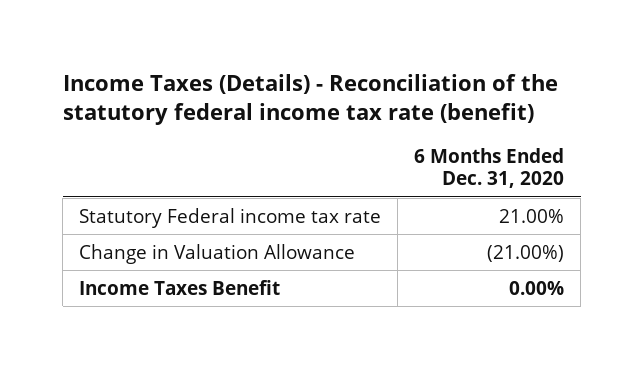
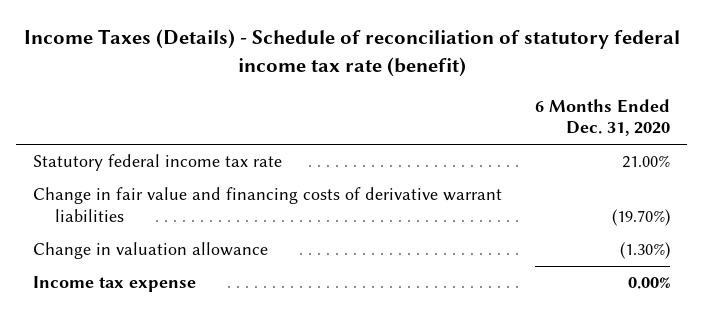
[62,74,558,126] Income Taxes (Details) - Reconciliation of the statutory federal income tax rate (benefit) -> [23,28,680,77] Income Taxes (Details) - Schedule of reconciliation of statutory federal income tax rate (benefit)
[79,207,382,228] Statutory Federal income tax rate -> [32,154,282,172] Statutory federal income tax rate
none -> [32,187,502,223] Change in fair value and financing costs of derivative warrant liabilities
[79,243,356,264] Change in Valuation Allowance -> [32,242,268,260] Change in valuation allowance
[487,244,565,262] (21.00%) -> [620,242,671,260] (1.30%)
[79,279,281,295] Income Taxes Benefit -> [32,276,196,293] Income tax expense

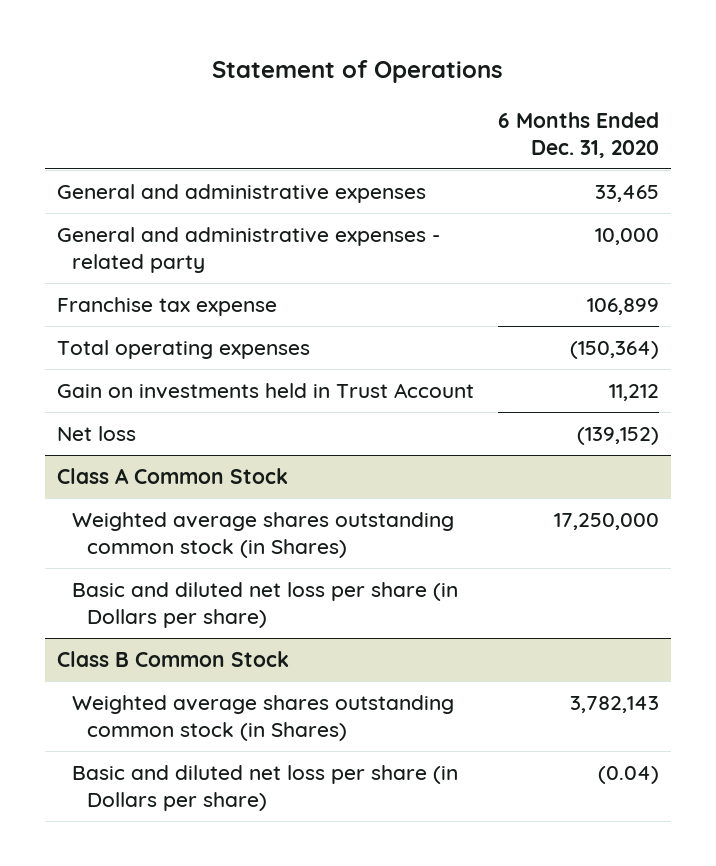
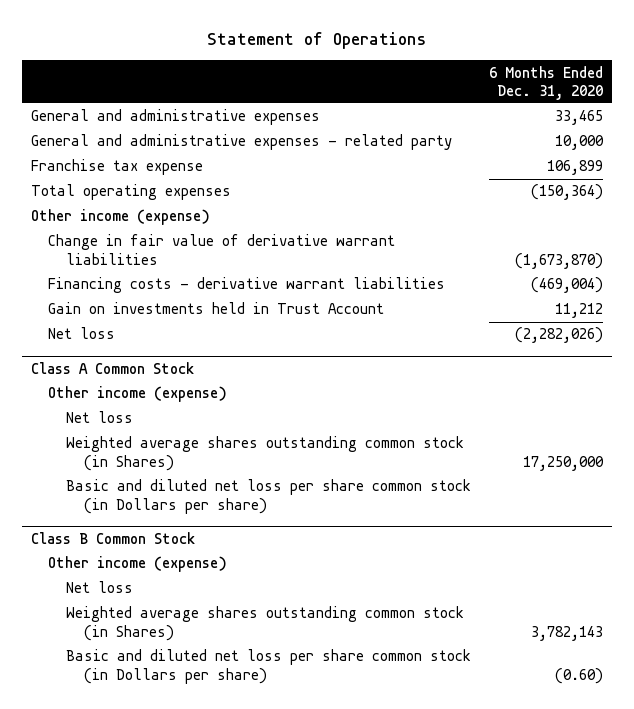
none -> [30,209,210,226] Other income (expense)
none -> [48,234,396,265] Change in fair value of derivative warrant liabilities
none -> [48,277,446,294] Financing costs - derivative warrant liabilities
[576,427,659,446] (139,152) -> [515,327,604,344] (2,282,026)
none -> [48,386,228,403] Other income (expense)
none -> [66,411,134,424] Net loss
[72,582,459,628] Basic and diluted net loss per share (in Dollars per share) -> [66,479,472,514] Basic and diluted net loss per share common stock (in Dollars per share)
none -> [48,556,228,573] Other income (expense)
none -> [66,581,134,594] Net loss
[72,765,459,811] Basic and diluted net loss per share (in Dollars per share) -> [66,649,472,684] Basic and diluted net loss per share common stock (in Dollars per share)
[597,766,659,785] (0.04) -> [555,667,604,684] (0.60)

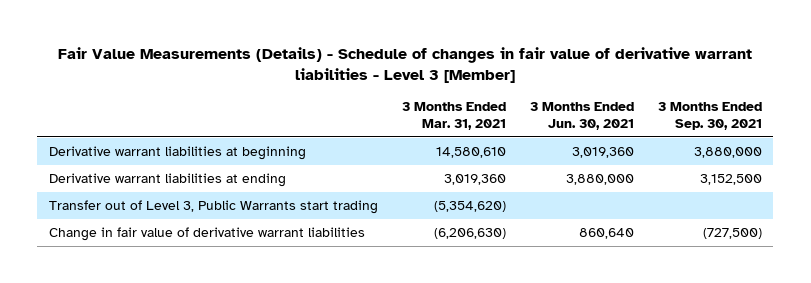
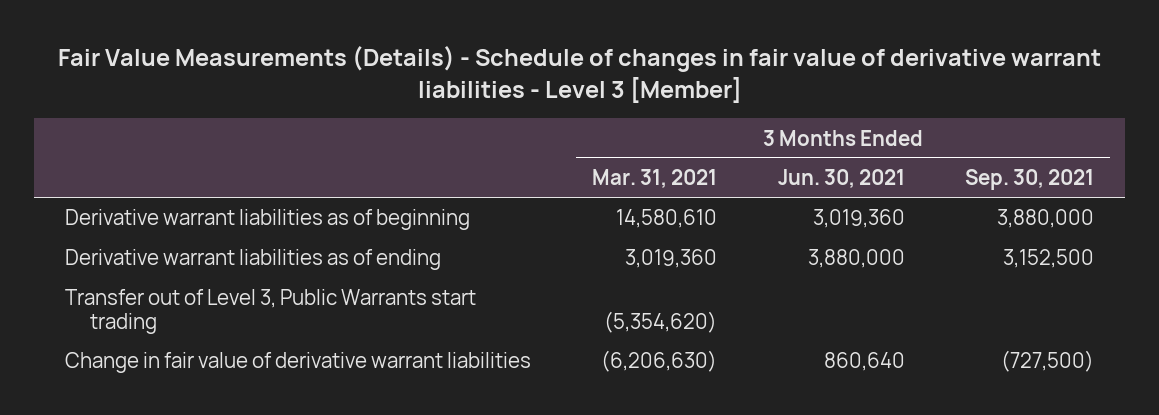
[49,145,307,160] Derivative warrant liabilities at beginning -> [64,209,470,231] Derivative warrant liabilities as of beginning
[49,172,287,187] Derivative warrant liabilities at ending -> [64,249,441,271] Derivative warrant liabilities as of ending

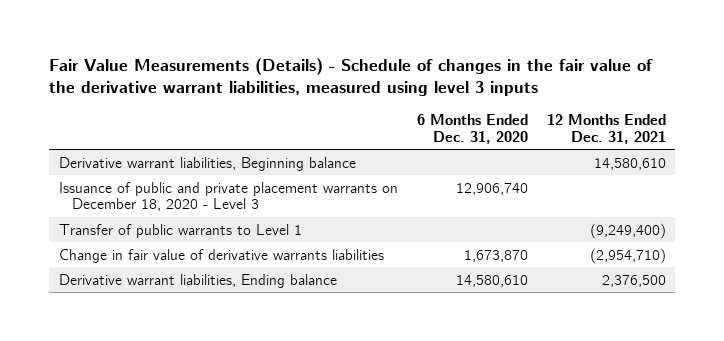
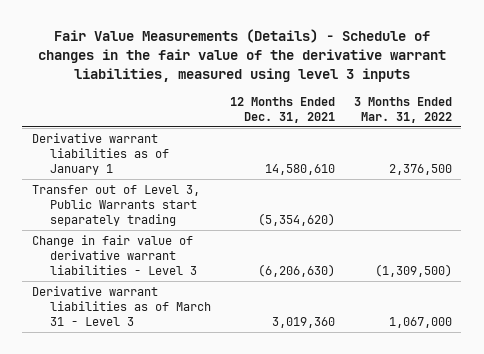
[416,114,528,144] 6 Months Ended Dec. 31, 2020 -> none
none -> [353,96,452,123] 3 Months Ended Mar. 31, 2022
[58,181,398,212] Issuance of public and private placement warrants on December 18, 2020 - Level 3 -> none
[58,273,337,288] Derivative warrant liabilities, Ending balance -> none
[58,156,356,171] Derivative warrant liabilities, Beginning balance -> [31,132,169,176] Derivative warrant liabilities as of January 1
[58,223,302,238] Transfer of public warrants to Level 1 -> [31,184,200,227] Transfer out of Level 3, Public Warrants start separately trading
[589,222,666,239] (9,249,400) -> [257,213,335,227] (5,354,620)
[58,248,384,263] Change in fair value of derivative warrants liabilities -> [31,234,197,276] Change in fair value of derivative warrant liabilities - Level 3
[589,247,666,264] (2,954,710) -> [257,264,335,278] (6,206,630)
none -> [31,285,211,327] Derivative warrant liabilities as of March 31 - Level 3

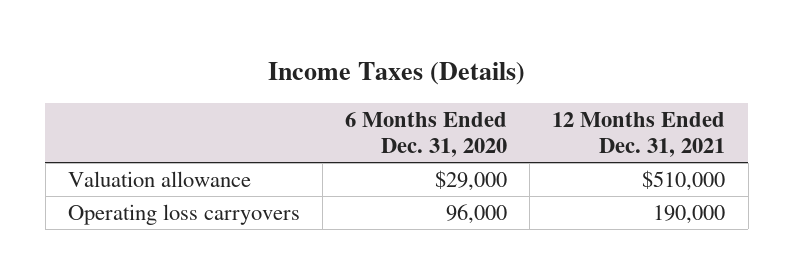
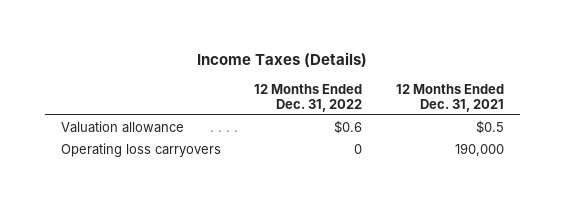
[345,111,508,158] 6 Months Ended Dec. 31, 2020 -> none
none -> [254,83,363,112] 12 Months Ended Dec. 31, 2022
[642,169,726,191] $510,000 -> [475,119,504,134] $0.5

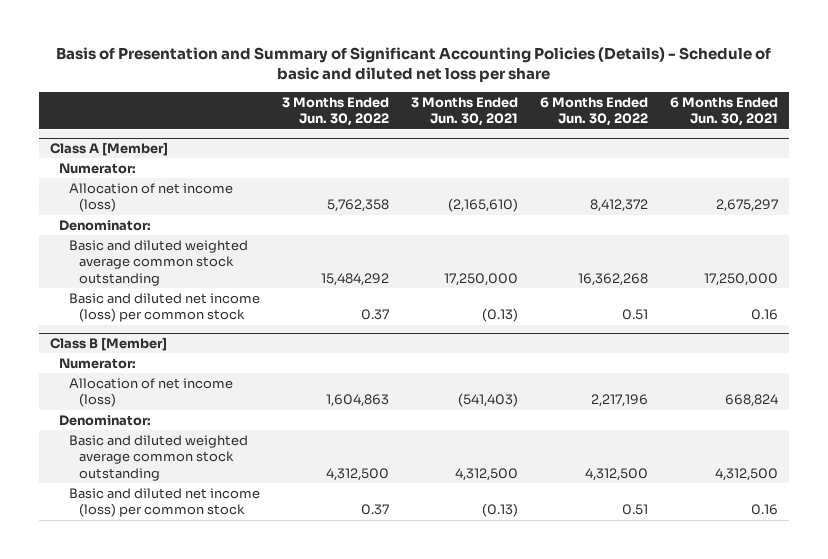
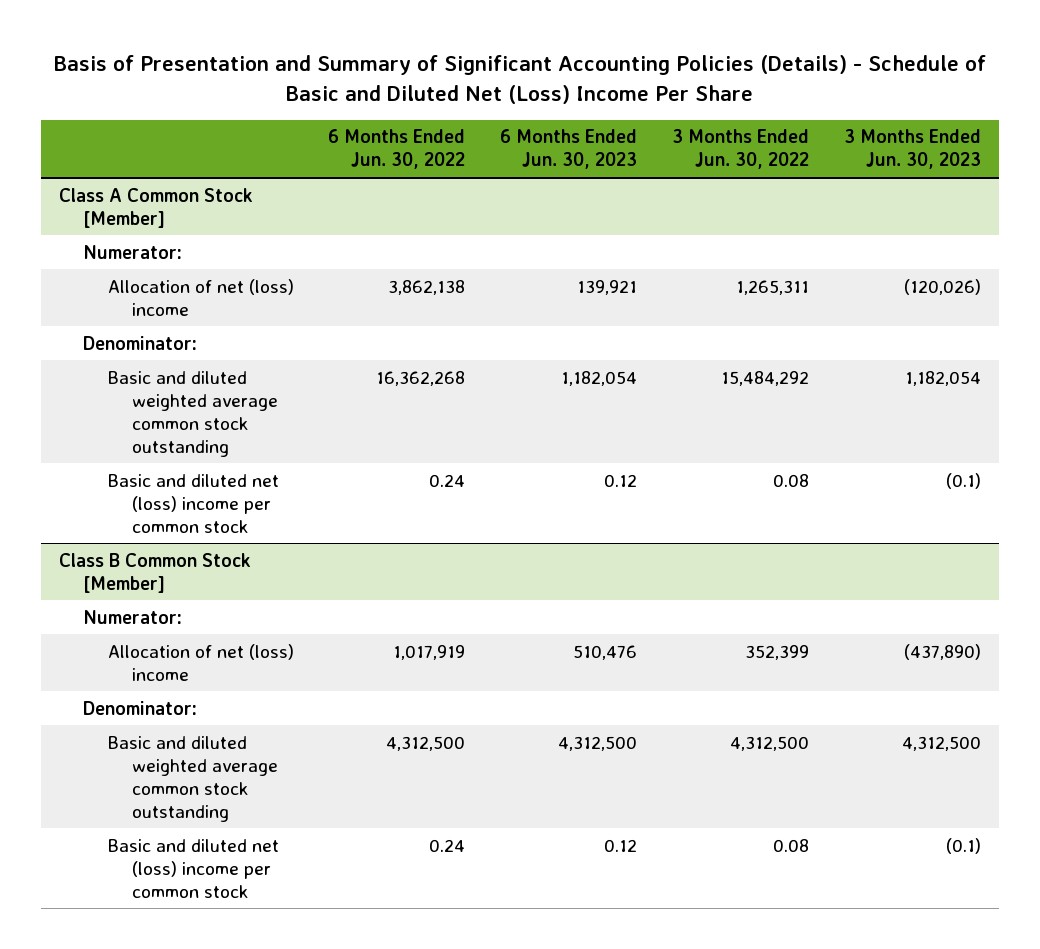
[55,46,771,83] Basis of Presentation and Summary of Significant Accounting Policies (Details) - Schedule of basic and diluted net loss per share -> [53,54,986,104] Basis of Presentation and Summary of Significant Accounting Policies (Details) - Schedule of Basic and Diluted Net (Loss) Income Per Share
[411,96,519,127] 3 Months Ended Jun. 30, 2021 -> none
[669,96,778,127] 6 Months Ended Jun. 30, 2021 -> none
none -> [500,129,638,170] 6 Months Ended Jun. 30, 2023
none -> [844,129,982,170] 3 Months Ended Jun. 30, 2023
[49,142,168,157] Class A [Member] -> [58,187,253,228] Class A Common Stock [Member]
[69,182,234,213] Allocation of net income (loss) -> [107,278,294,316] Allocation of net (loss) income
[327,199,390,213] 5,762,358 -> [736,279,810,295] 1,265,311
[589,199,648,213] 8,412,372 -> [388,279,466,295] 3,862,138
[69,292,261,323] Basic and diluted net income (loss) per common stock -> [107,473,279,533] Basic and diluted net (loss) income per common stock
[361,309,390,321] 0.37 -> [773,473,810,487] 0.08
[621,309,648,321] 0.51 -> [429,473,466,487] 0.24
[49,337,167,352] Class B [Member] -> [58,552,251,593] Class B Common Stock [Member]
[69,377,234,408] Allocation of net income (loss) -> [107,643,294,681] Allocation of net (loss) income
[326,394,390,408] 1,604,863 -> [745,644,810,660] 352,399
[590,394,648,408] 2,217,196 -> [393,644,466,660] 1,017,919
[69,487,261,518] Basic and diluted net income (loss) per common stock -> [107,838,279,898] Basic and diluted net (loss) income per common stock
[361,504,390,516] 0.37 -> [773,838,810,852] 0.08
[621,504,648,516] 0.51 -> [429,838,466,852] 0.24

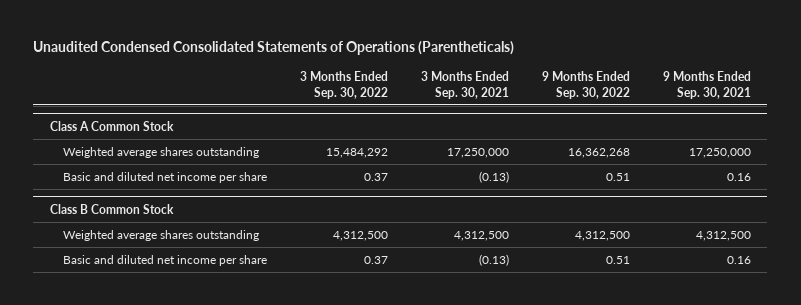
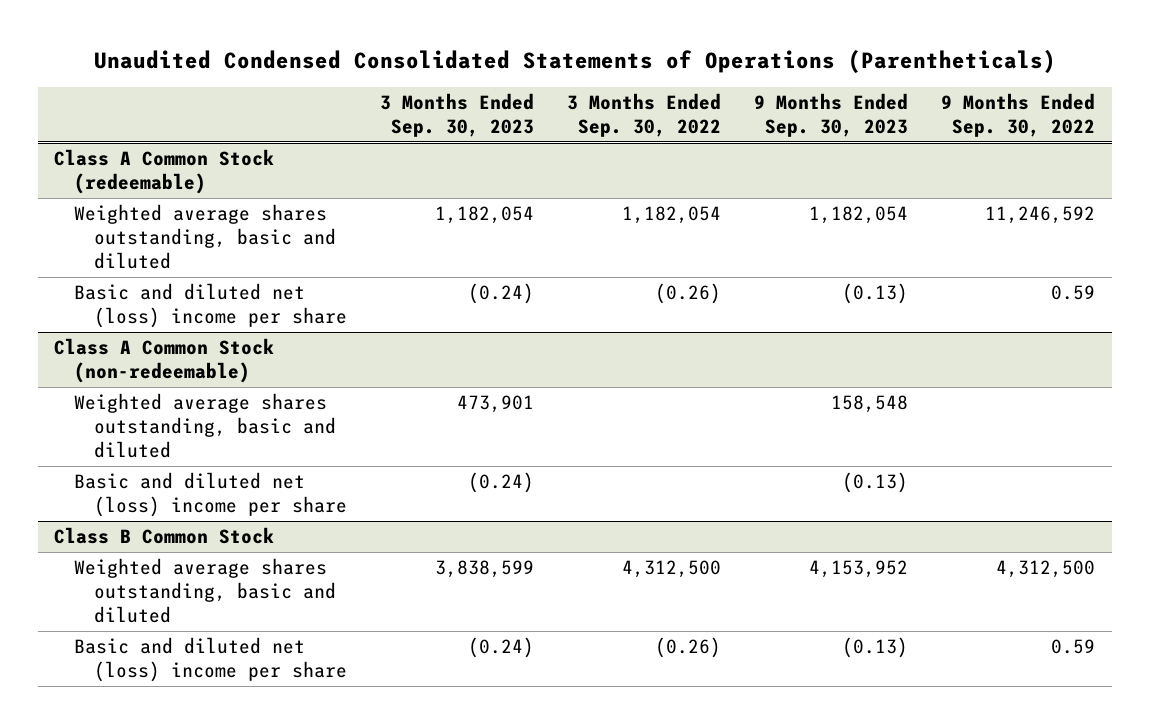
[421,71,510,99] 3 Months Ended Sep. 30, 2021 -> none
[662,71,751,99] 9 Months Ended Sep. 30, 2021 -> none
none -> [380,92,535,137] 3 Months Ended Sep. 30, 2023
none -> [754,92,909,137] 9 Months Ended Sep. 30, 2023
[49,120,174,131] Class A Common Stock -> [54,149,275,195] Class A Common Stock (redeemable)
[63,146,260,158] Weighted average shares outstanding -> [74,204,337,270] Weighted average shares outstanding, basic and diluted
[326,147,389,158] 15,484,292 -> [622,206,722,225] 1,182,054
[567,147,630,158] 16,362,268 -> [985,206,1096,225] 11,246,592
[63,171,268,183] Basic and diluted net income per share -> [74,283,348,329] Basic and diluted net (loss) income per share
[364,172,389,181] 0.37 -> [655,283,722,305] (0.26)
[605,172,630,181] 0.51 -> [1051,285,1096,301] 0.59
none -> [54,338,275,384] Class A Common Stock (non-redeemable)
none -> [74,393,337,459] Weighted average shares outstanding, basic and diluted
none -> [74,472,348,518] Basic and diluted net (loss) income per share
[63,229,260,241] Weighted average shares outstanding -> [74,558,337,624] Weighted average shares outstanding, basic and diluted
[63,254,268,266] Basic and diluted net income per share -> [74,637,348,683] Basic and diluted net (loss) income per share
[364,255,389,264] 0.37 -> [655,637,722,659] (0.26)
[605,255,630,264] 0.51 -> [1051,639,1096,655] 0.59

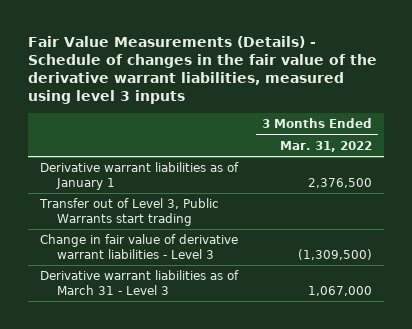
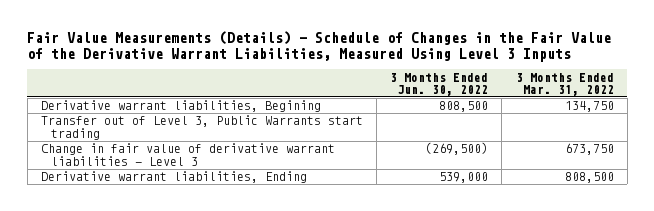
[28,35,378,105] Fair Value Measurements (Details) - Schedule of changes in the fair value of the derivative warrant liabilities, measured using level 3 inputs -> [27,31,612,63] Fair Value Measurements (Details) - Schedule of Changes in the Fair Value of the Derivative Warrant Liabilities, Measured Using Level 3 Inputs
none -> [390,72,489,96] 3 Months Ended Jun. 30, 2022
[40,162,240,190] Derivative warrant liabilities as of January 1 -> none
none -> [40,100,321,113] Derivative warrant liabilities, Begining
[297,248,372,260] (1,309,500) -> [564,143,614,156] 673,750
[40,270,240,295] Derivative warrant liabilities as of March 31 - Level 3 -> [40,171,307,184] Derivative warrant liabilities, Ending
[307,285,372,296] 1,067,000 -> [564,172,614,184] 808,500

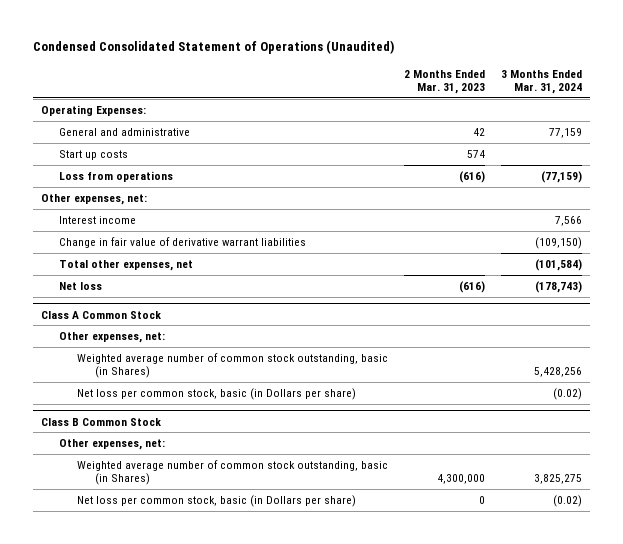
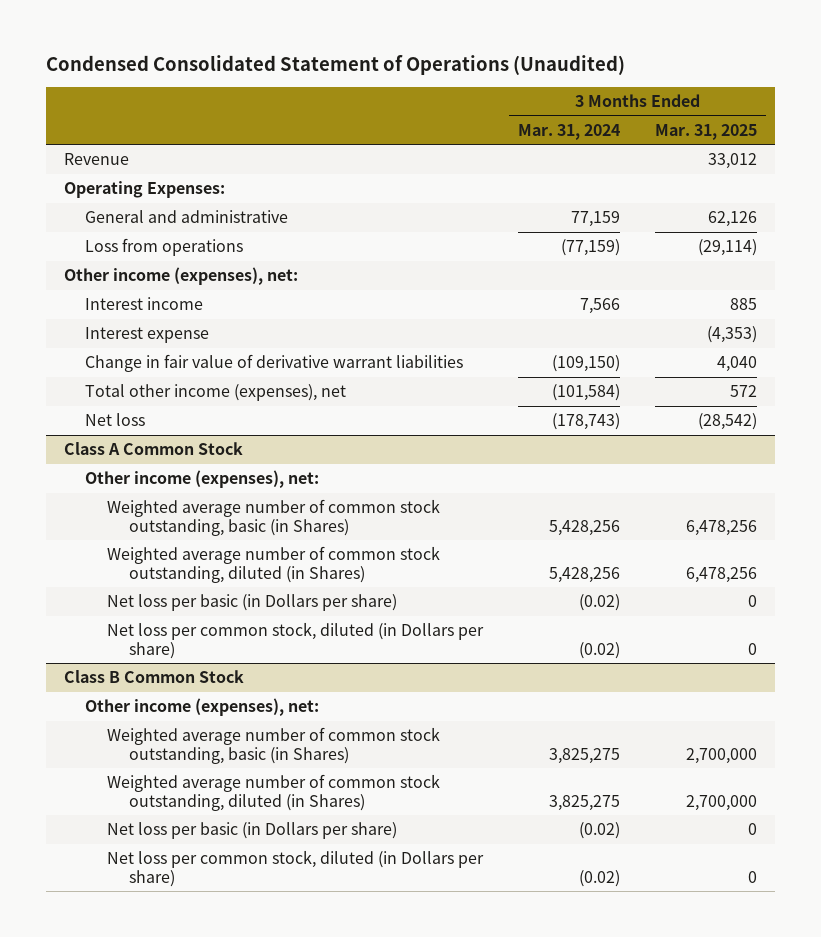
[403,69,485,95] 2 Months Ended Mar. 31, 2023 -> none
none -> [655,123,758,140] Mar. 31, 2025
none -> [63,153,129,166] Revenue
[59,149,129,160] Start up costs -> none
[41,193,148,205] Other expenses, net: -> [63,267,298,286] Other income (expenses), net:
none -> [85,327,210,344] Interest expense
[59,259,194,271] Total other expenses, net -> [85,384,347,402] Total other income (expenses), net
[59,331,166,343] Other expenses, net: -> [85,470,320,489] Other income (expenses), net:
none -> [107,546,441,583] Weighted average number of common stock outstanding, diluted (in Shares)
[76,387,356,400] Net loss per common stock, basic (in Dollars per share) -> [107,594,398,612] Net loss per basic (in Dollars per share)
none -> [107,622,485,659] Net loss per common stock, diluted (in Dollars per share)
[59,438,166,450] Other expenses, net: -> [85,698,320,717] Other income (expenses), net:
none -> [107,774,441,811] Weighted average number of common stock outstanding, diluted (in Shares)
[76,494,356,507] Net loss per common stock, basic (in Dollars per share) -> [107,822,398,840] Net loss per basic (in Dollars per share)
none -> [107,850,485,887] Net loss per common stock, diluted (in Dollars per share)

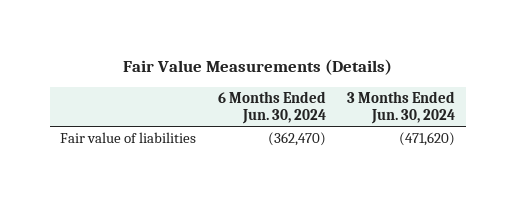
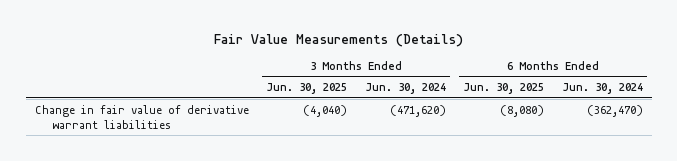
none -> [266,83,348,95] Jun. 30, 2025
none -> [463,83,545,95] Jun. 30, 2025
[60,131,197,143] Fair value of liabilities -> [34,104,249,129] Change in fair value of derivative warrant liabilities

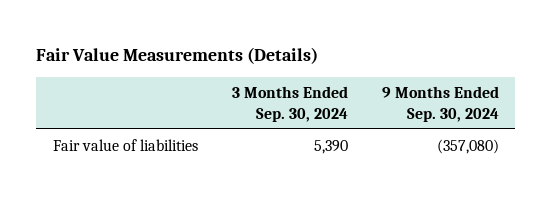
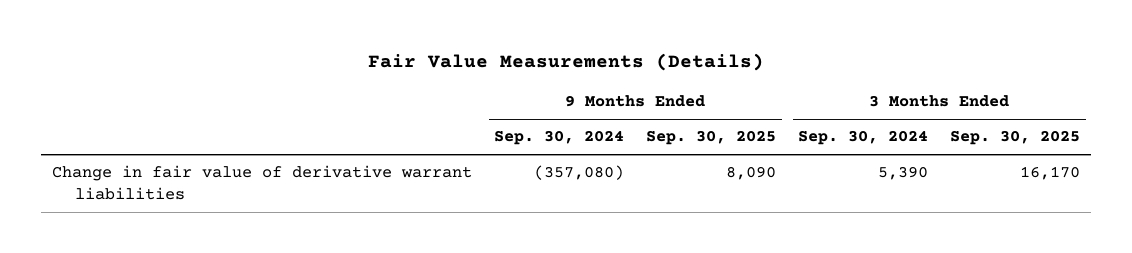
none -> [646,130,777,146] Sep. 30, 2025
none -> [950,130,1081,146] Sep. 30, 2025
[53,139,199,152] Fair value of liabilities -> [52,165,473,200] Change in fair value of derivative warrant liabilities

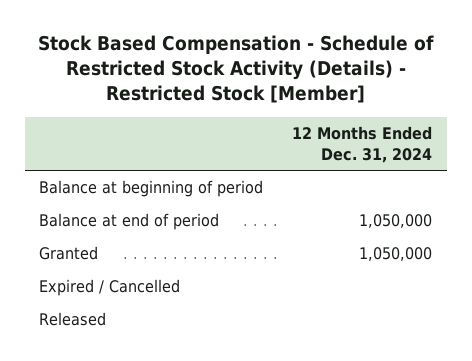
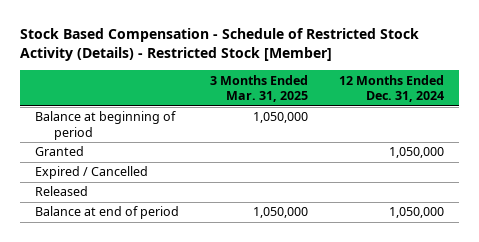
none -> [209,74,308,103] 3 Months Ended Mar. 31, 2025
[39,213,220,231] Balance at end of period -> [35,206,180,220] Balance at end of period

